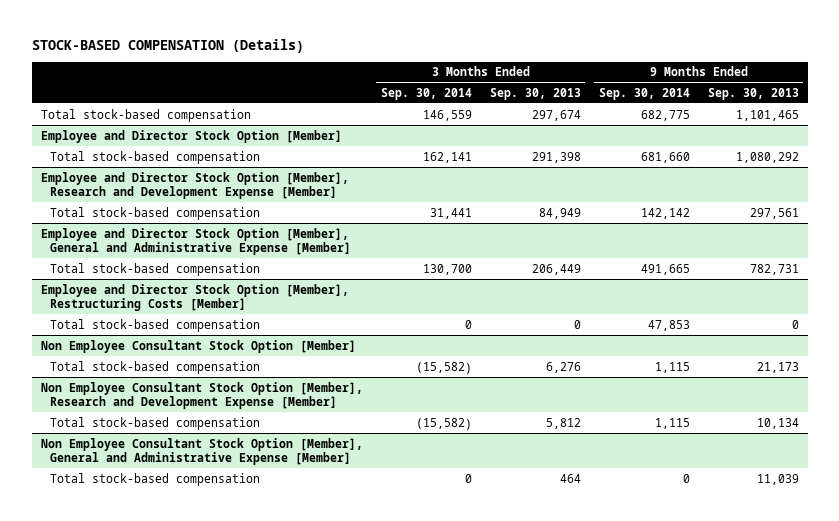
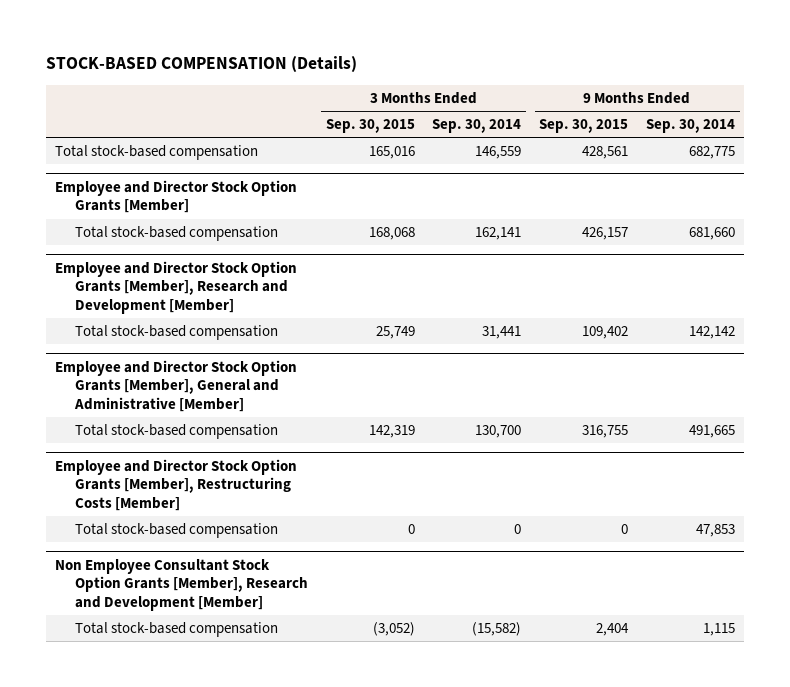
[489,87,581,100] Sep. 30, 2013 -> none
[707,87,799,100] Sep. 30, 2013 -> none
none -> [325,119,415,134] Sep. 30, 2015
none -> [539,119,629,134] Sep. 30, 2015
[40,129,342,143] Employee and Director Stock Option [Member] -> [54,179,297,214] Employee and Director Stock Option Grants [Member]
[40,171,349,199] Employee and Director Stock Option [Member], Research and Development Expense [Member] -> [54,260,297,315] Employee and Director Stock Option Grants [Member], Research and Development [Member]
[40,227,351,255] Employee and Director Stock Option [Member], General and Administrative Expense [Member] -> [54,359,297,413] Employee and Director Stock Option Grants [Member], General and Administrative [Member]
[40,283,349,311] Employee and Director Stock Option [Member], Restructuring Costs [Member] -> [54,458,297,512] Employee and Director Stock Option Grants [Member], Restructuring Costs [Member]
[40,339,356,353] Non Employee Consultant Stock Option [Member] -> none
[49,360,260,374] Total stock-based compensation -> none
[40,381,363,409] Non Employee Consultant Stock Option [Member], Research and Development Expense [Member] -> [54,558,308,612] Non Employee Consultant Stock Option Grants [Member], Research and Development [Member]
[40,437,363,465] Non Employee Consultant Stock Option [Member], General and Administrative Expense [Member] -> none
[49,472,260,486] Total stock-based compensation -> none

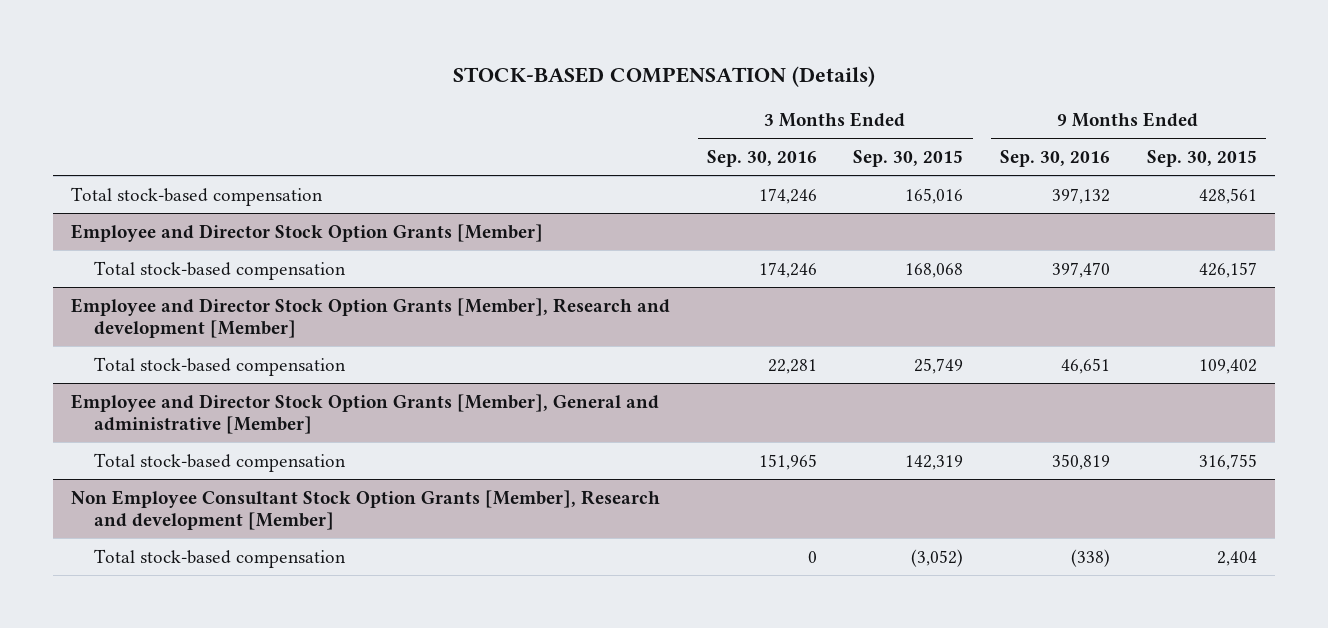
[432,119,522,134] Sep. 30, 2014 -> none
[646,119,736,134] Sep. 30, 2014 -> none
none -> [706,149,817,167] Sep. 30, 2016
none -> [1000,149,1111,167] Sep. 30, 2016
[54,260,297,315] Employee and Director Stock Option Grants [Member], Research and Development [Member] -> [71,297,671,338] Employee and Director Stock Option Grants [Member], Research and development [Member]
[54,359,297,413] Employee and Director Stock Option Grants [Member], General and Administrative [Member] -> [71,393,660,434] Employee and Director Stock Option Grants [Member], General and administrative [Member]
[54,458,297,512] Employee and Director Stock Option Grants [Member], Restructuring Costs [Member] -> none
[74,523,278,539] Total stock-based compensation -> none
[54,558,308,612] Non Employee Consultant Stock Option Grants [Member], Research and Development [Member] -> [71,489,661,530] Non Employee Consultant Stock Option Grants [Member], Research and development [Member]

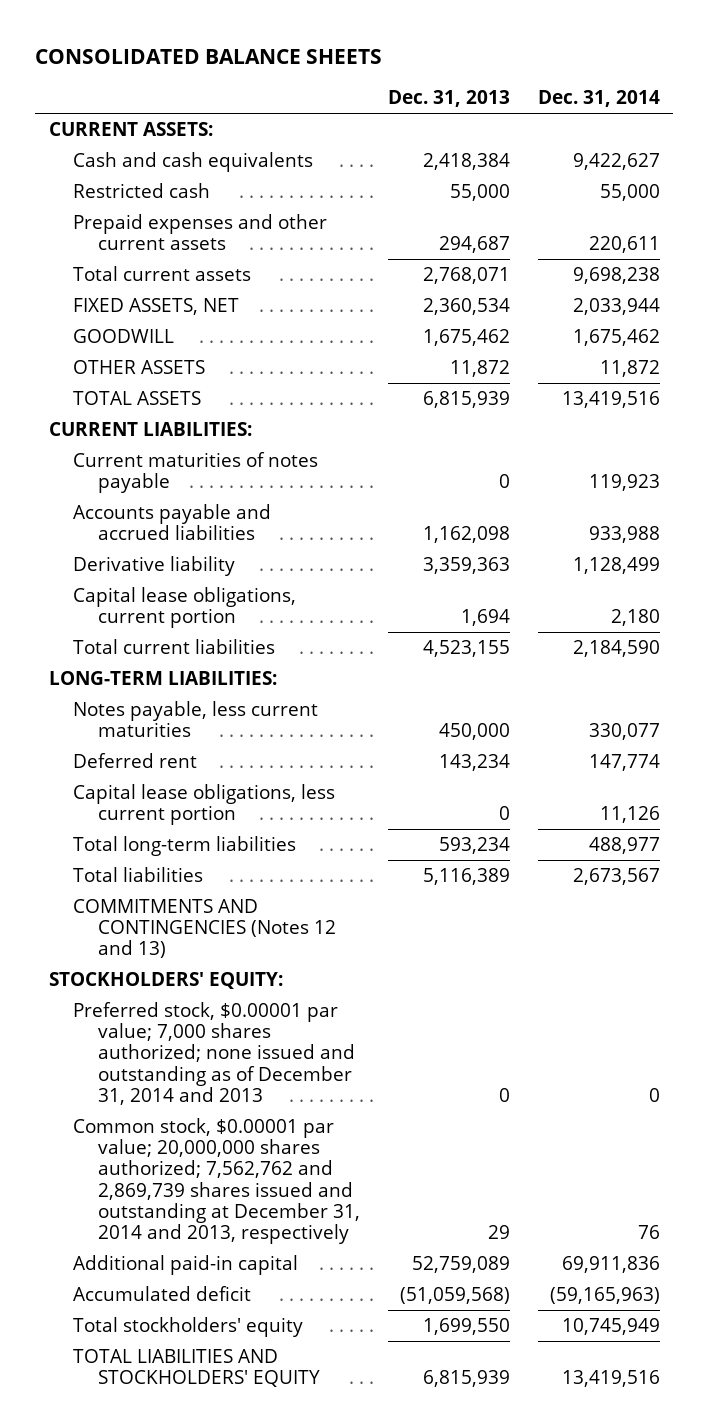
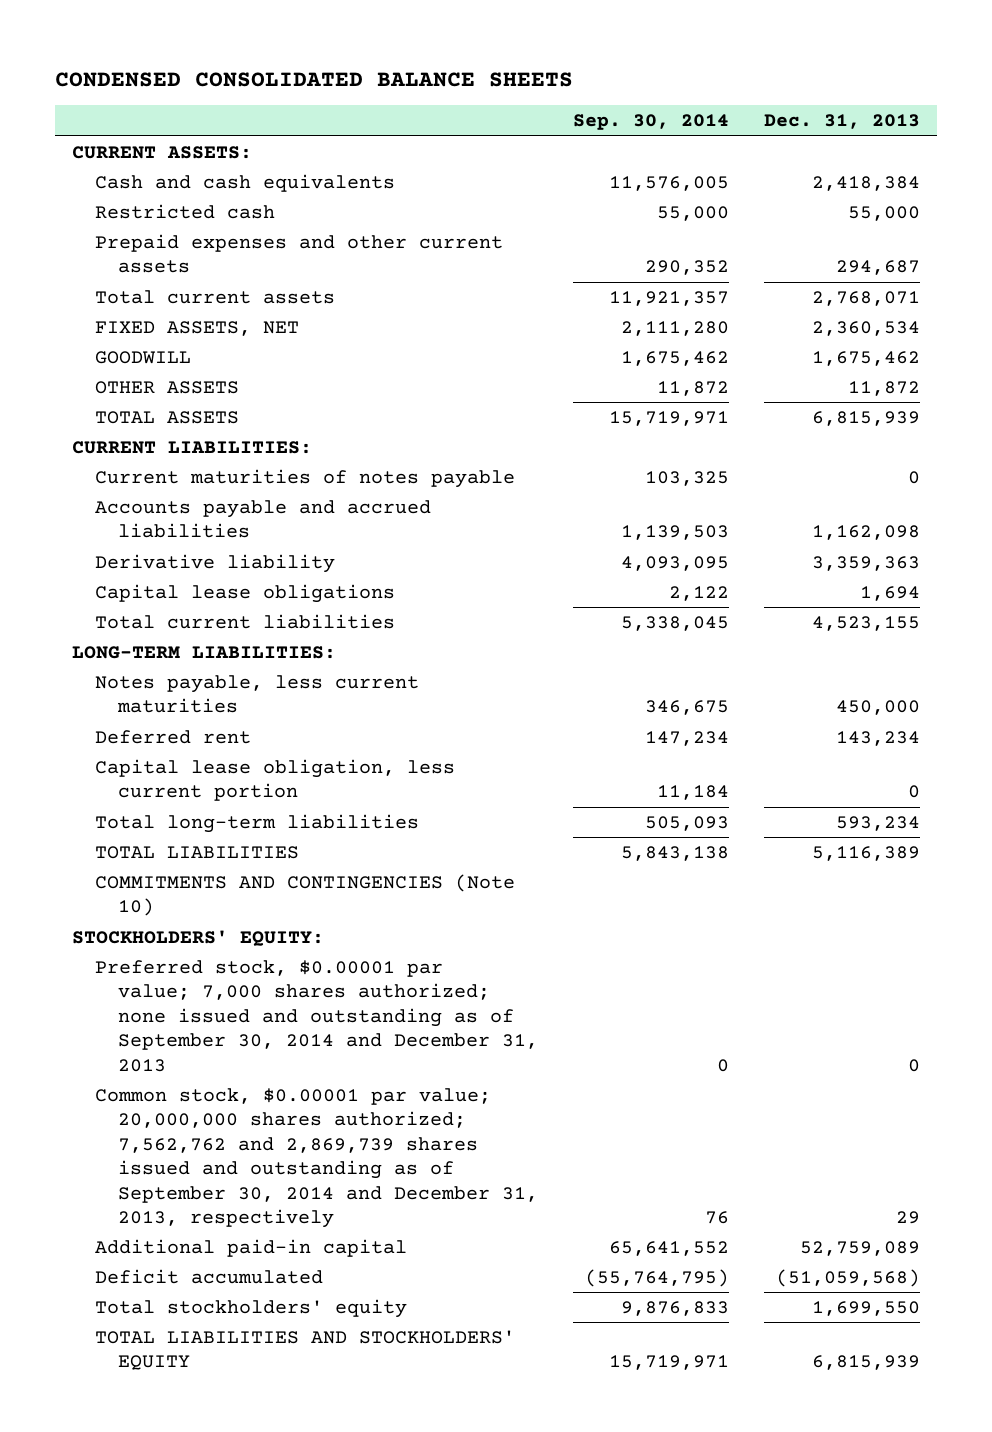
[35,48,383,64] CONSOLIDATED BALANCE SHEETS -> [54,71,573,87] CONDENSED CONSOLIDATED BALANCE SHEETS
[537,90,660,108] Dec. 31, 2014 -> none
none -> [573,114,730,131] Sep. 30, 2014
[73,587,297,629] Capital lease obligations, current portion -> [95,583,396,603] Capital lease obligations
[73,784,336,826] Capital lease obligations, less current portion -> [95,758,456,802] Capital lease obligation, less current portion
[73,867,204,883] Total liabilities -> [95,845,300,859] TOTAL LIABILITIES
[73,899,336,959] COMMITMENTS AND CONTINGENCIES (Notes 12 and 13) -> [95,873,516,917] COMMITMENTS AND CONTINGENCIES (Note 10)
[73,1002,355,1105] Preferred stock, $0.00001 par value; 7,000 shares authorized; none issued and outstanding as of December 31, 2014 and 2013 -> [95,959,539,1072] Preferred stock, $0.00001 par value; 7,000 shares authorized; none issued and outstanding as of September 30, 2014 and December 31, 2013
[73,1118,360,1245] Common stock, $0.00001 par value; 20,000,000 shares authorized; 7,562,762 and 2,869,739 shares issued and outstanding at December 31, 2014 and 2013, respectively -> [95,1087,539,1228] Common stock, $0.00001 par value; 20,000,000 shares authorized; 7,562,762 and 2,869,739 shares issued and outstanding as of September 30, 2014 and December 31, 2013, respectively
[73,1286,252,1302] Accumulated deficit -> [95,1268,324,1284] Deficit accumulated

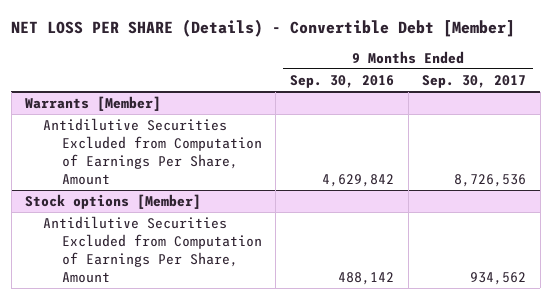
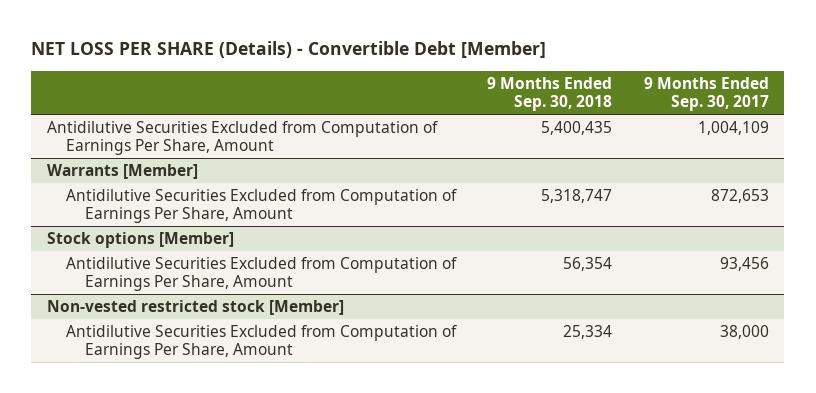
[289,75,394,89] Sep. 30, 2016 -> none
none -> [487,76,613,111] 9 Months Ended Sep. 30, 2018
none -> [47,121,439,156] Antidilutive Securities Excluded from Computation of Earnings Per Share, Amount
[454,173,527,187] 8,726,536 -> [710,189,769,204] 872,653
[470,271,527,285] 934,562 -> [719,257,769,272] 93,456
none -> [47,300,345,316] Non-vested restricted stock [Member]
none -> [66,325,458,360] Antidilutive Securities Excluded from Computation of Earnings Per Share, Amount

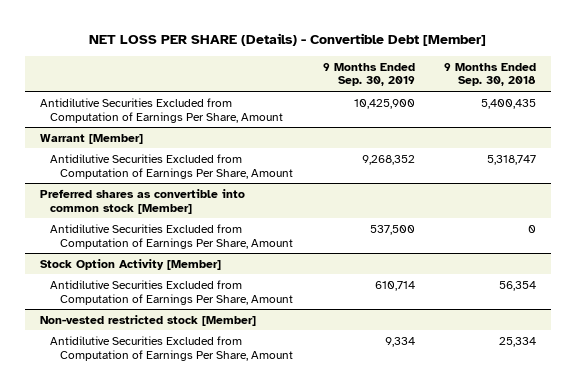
[643,76,769,111] 9 Months Ended Sep. 30, 2017 -> none
none -> [322,62,415,87] 9 Months Ended Sep. 30, 2019
[47,164,199,180] Warrants [Member] -> [40,133,144,144] Warrant [Member]
none -> [40,188,246,214] Preferred shares as convertible into common stock [Member]
none -> [50,223,293,249] Antidilutive Securities Excluded from Computation of Earnings Per Share, Amount
[47,232,235,249] Stock options [Member] -> [40,258,222,270] Stock Option Activity [Member]

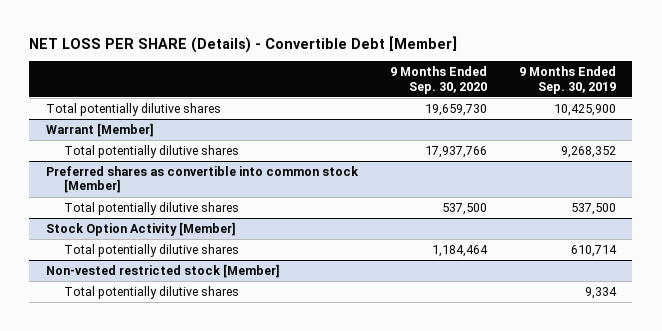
[444,62,537,87] 9 Months Ended Sep. 30, 2018 -> none
none -> [389,65,487,94] 9 Months Ended Sep. 30, 2020
[40,97,284,123] Antidilutive Securities Excluded from Computation of Earnings Per Share, Amount -> [45,102,221,116] Total potentially dilutive shares
[50,153,293,179] Antidilutive Securities Excluded from Computation of Earnings Per Share, Amount -> [63,144,239,158] Total potentially dilutive shares
[50,223,293,249] Antidilutive Securities Excluded from Computation of Earnings Per Share, Amount -> [63,201,239,215] Total potentially dilutive shares
[50,279,293,305] Antidilutive Securities Excluded from Computation of Earnings Per Share, Amount -> [63,243,239,257] Total potentially dilutive shares
[50,335,293,361] Antidilutive Securities Excluded from Computation of Earnings Per Share, Amount -> [63,285,239,299] Total potentially dilutive shares

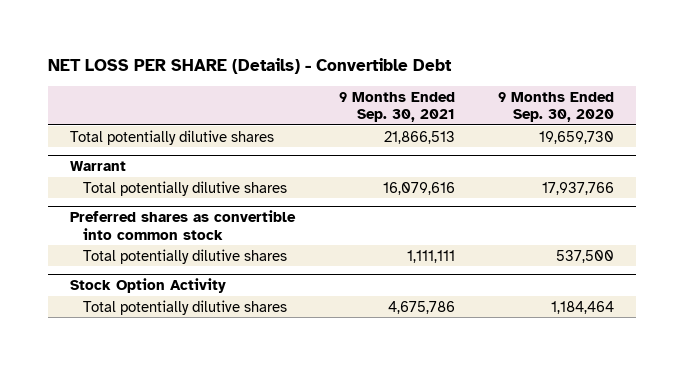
[29,35,458,53] NET LOSS PER SHARE (Details) - Convertible Debt [Member] -> [48,58,453,75] NET LOSS PER SHARE (Details) - Convertible Debt
[519,65,617,94] 9 Months Ended Sep. 30, 2019 -> none
none -> [338,91,455,123] 9 Months Ended Sep. 30, 2021
[45,122,154,137] Warrant [Member] -> [70,161,127,172] Warrant
[45,165,359,194] Preferred shares as convertible into common stock [Member] -> [70,210,297,240] Preferred shares as convertible into common stock
[45,221,236,236] Stock Option Activity [Member] -> [70,278,227,294] Stock Option Activity
[45,263,280,278] Non-vested restricted stock [Member] -> none
[63,285,239,299] Total potentially dilutive shares -> none

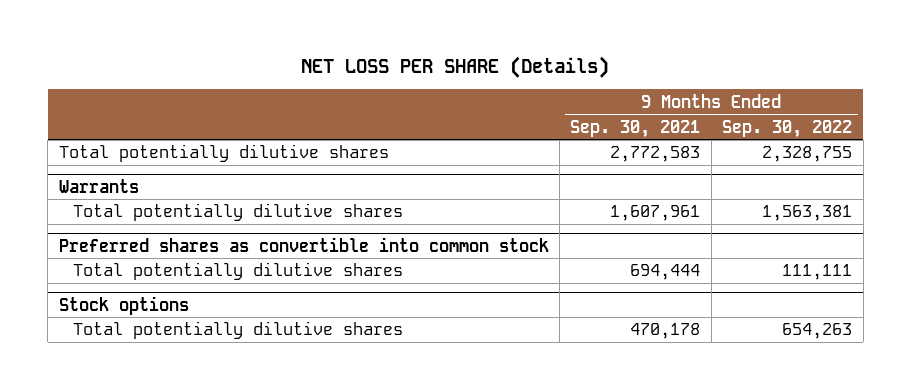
[48,58,453,75] NET LOSS PER SHARE (Details) - Convertible Debt -> [301,56,610,79] NET LOSS PER SHARE (Details)
[498,91,615,123] 9 Months Ended Sep. 30, 2020 -> none
none -> [722,119,853,138] Sep. 30, 2022
[383,130,455,144] 21,866,513 -> [610,146,701,163] 2,772,583
[70,161,127,172] Warrant -> [58,178,139,193] Warrants
[382,181,455,195] 16,079,616 -> [610,205,701,222] 1,607,961
[406,249,455,263] 1,111,111 -> [630,264,701,281] 694,444
[70,278,227,294] Stock Option Activity -> [58,295,189,315] Stock options
[387,300,455,314] 4,675,786 -> [630,323,701,340] 470,178

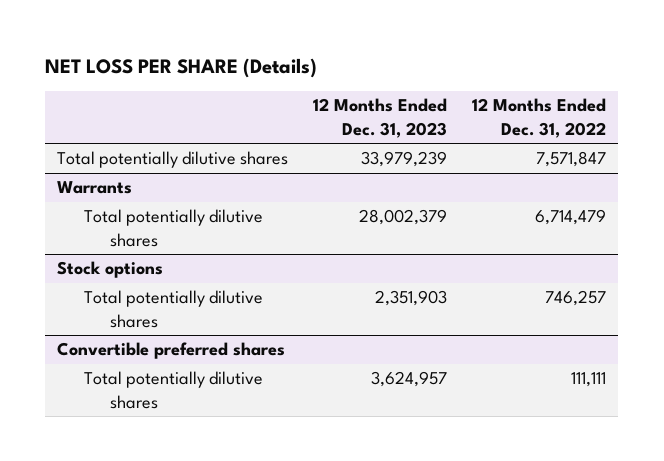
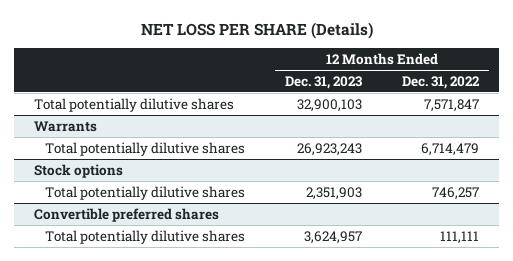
[361,151,448,168] 33,979,239 -> [297,98,363,112] 32,900,103
[359,209,448,226] 28,002,379 -> [297,142,363,156] 26,923,243

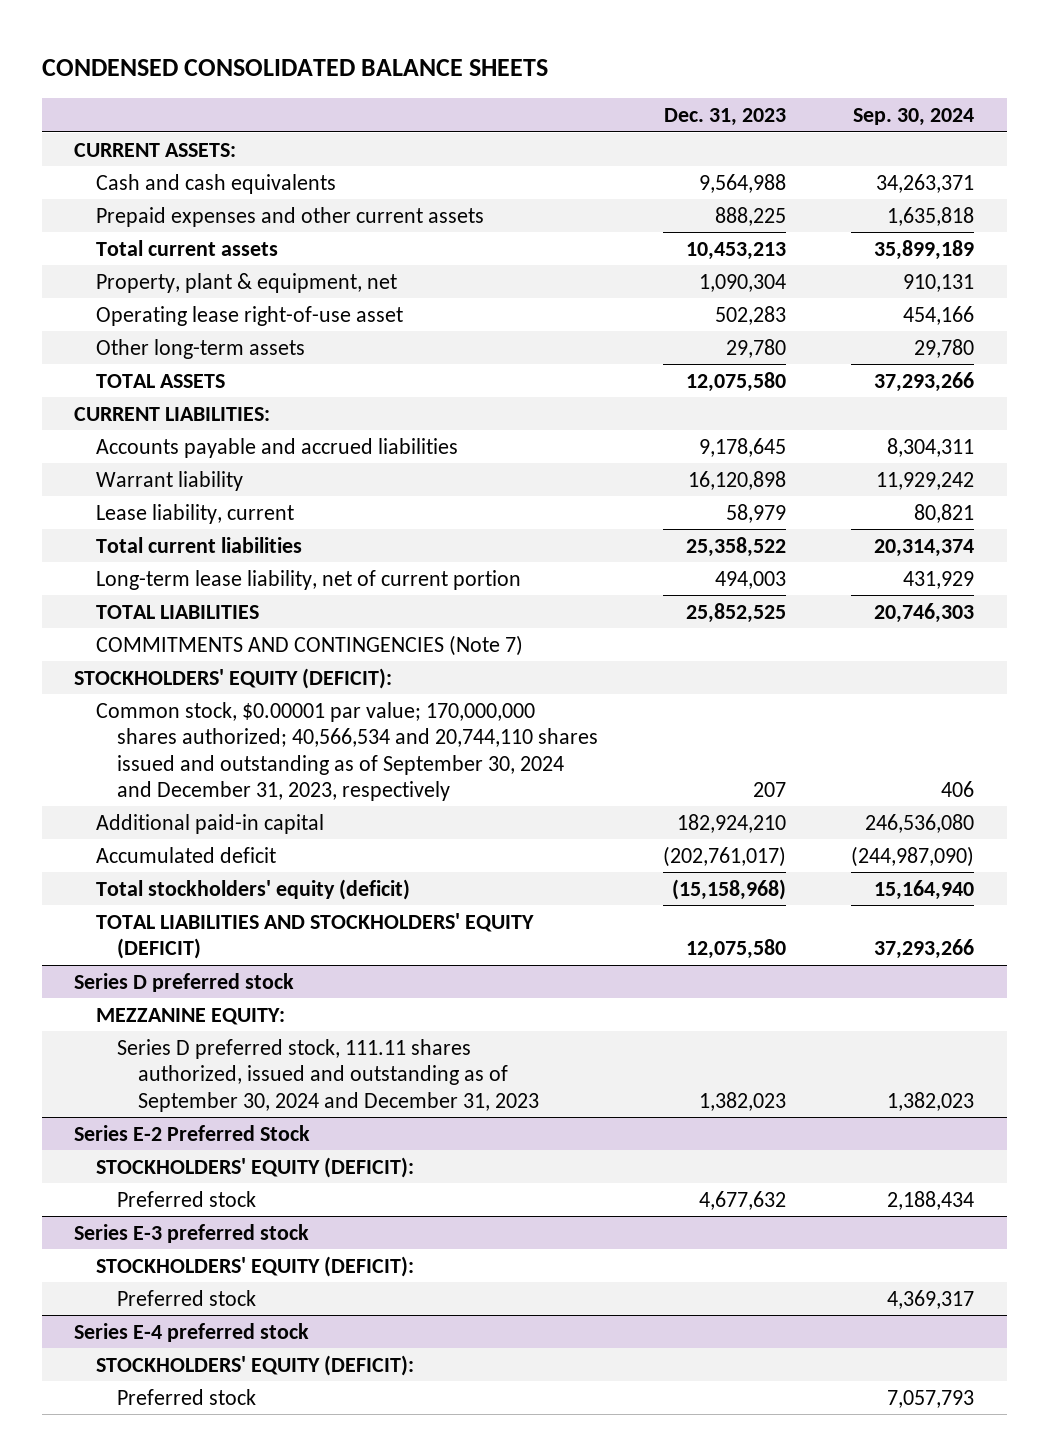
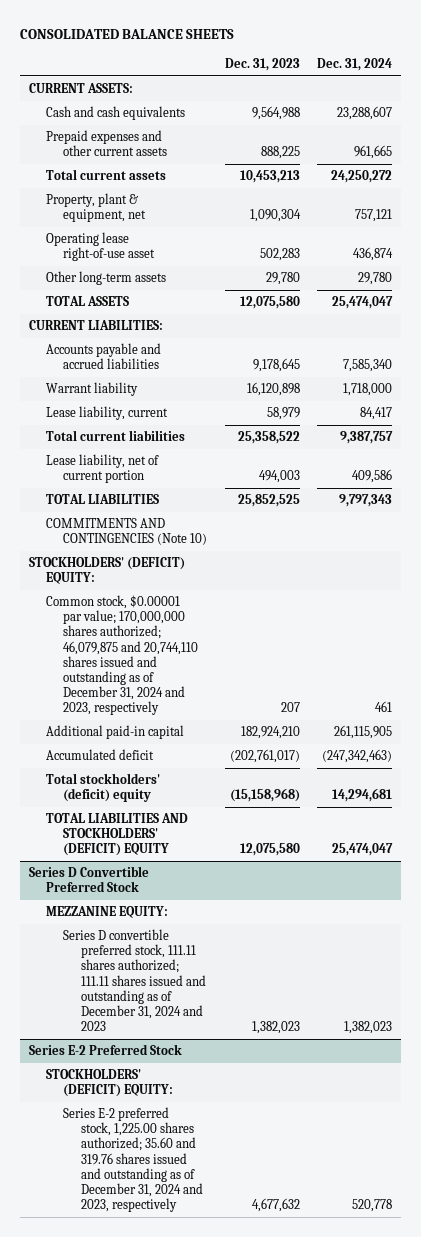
[41,59,548,77] CONDENSED CONSOLIDATED BALANCE SHEETS -> [20,29,235,40] CONSOLIDATED BALANCE SHEETS
[853,108,975,127] Sep. 30, 2024 -> none
none -> [317,57,393,71] Dec. 31, 2024
[95,569,521,590] Long-term lease liability, net of current portion -> [46,454,160,484] Lease liability, net of current portion
[95,634,523,656] COMMITMENTS AND CONTINGENCIES (Note 7) -> [46,518,208,546] COMMITMENTS AND CONTINGENCIES (Note 10)
[74,667,393,689] STOCKHOLDERS' EQUITY (DEFICIT): -> [28,557,185,585] STOCKHOLDERS' (DEFICIT) EQUITY:
[95,701,598,801] Common stock, $0.00001 par value; 170,000,000 shares authorized; 40,566,534 and 20,744,110 shares issued and outstanding as of September 30, 2024 and December 31, 2023, respectively -> [46,595,199,716] Common stock, $0.00001 par value; 170,000,000 shares authorized; 46,079,875 and 20,744,110 shares issued and outstanding as of December 31, 2024 and 2023, respectively
[95,878,410,900] Total stockholders' equity (deficit) -> [46,773,161,803] Total stockholders' (deficit) equity
[95,912,534,960] TOTAL LIABILITIES AND STOCKHOLDERS' EQUITY (DEFICIT) -> [46,813,189,857] TOTAL LIABILITIES AND STOCKHOLDERS' (DEFICIT) EQUITY
[74,972,295,992] Series D preferred stock -> [28,866,149,893] Series D Convertible Preferred Stock
[116,1038,540,1112] Series D preferred stock, 111.11 shares authorized, issued and outstanding as of September 30, 2024 and December 31, 2023 -> [63,929,206,1032] Series D convertible preferred stock, 111.11 shares authorized; 111.11 shares issued and outstanding as of December 31, 2024 and 2023
[74,1223,310,1243] Series E-3 preferred stock -> none
[95,1255,414,1277] STOCKHOLDERS' EQUITY (DEFICIT): -> none
[116,1289,256,1306] Preferred stock -> none
[74,1322,310,1342] Series E-4 preferred stock -> none
[95,1354,414,1376] STOCKHOLDERS' EQUITY (DEFICIT): -> none
[116,1388,256,1405] Preferred stock -> none
[95,1156,414,1178] STOCKHOLDERS' EQUITY (DEFICIT): -> [46,1069,174,1098] STOCKHOLDERS' (DEFICIT) EQUITY:
[116,1190,256,1207] Preferred stock -> [63,1107,203,1213] Series E-2 preferred stock, 1,225.00 shares authorized; 35.60 and 319.76 shares issued and outstanding as of December 31, 2024 and 2023, respectively

